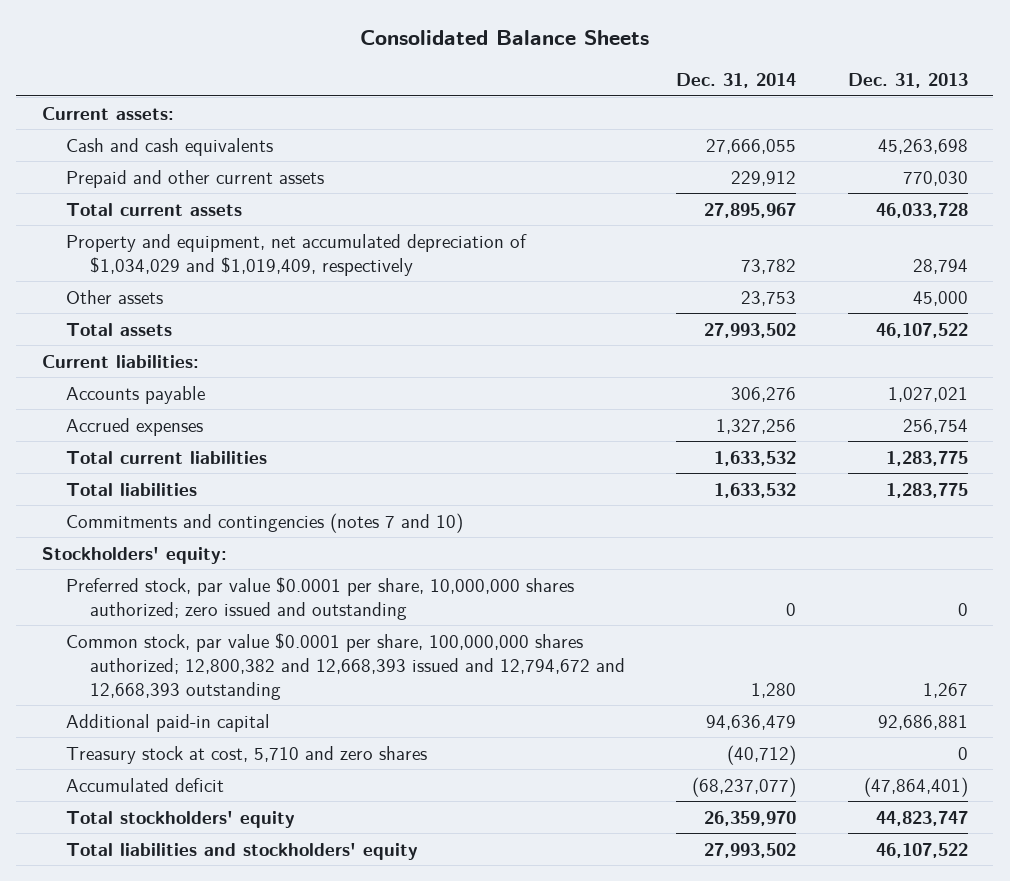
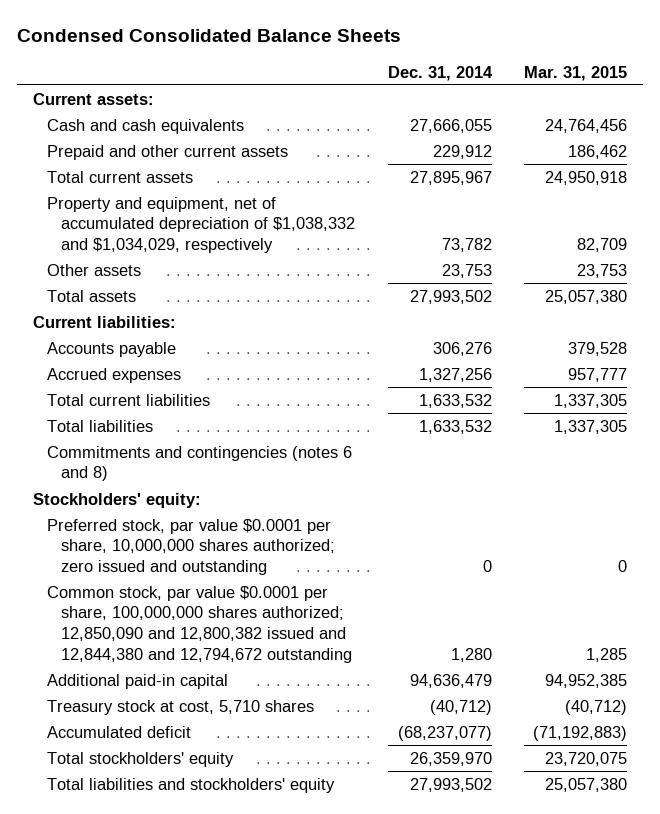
[359,30,649,46] Consolidated Balance Sheets -> [16,29,401,43] Condensed Consolidated Balance Sheets
[847,73,968,89] Dec. 31, 2013 -> none
none -> [523,65,627,81] Mar. 31, 2015
[65,233,527,276] Property and equipment, net accumulated depreciation of $1,034,029 and $1,019,409, respectively -> [47,196,356,254] Property and equipment, net of accumulated depreciation of $1,038,332 and $1,034,029, respectively
[65,512,463,533] Commitments and contingencies (notes 7 and 10) -> [47,445,353,482] Commitments and contingencies (notes 6 and 8)
[65,632,626,700] Common stock, par value $0.0001 per share, 100,000,000 shares authorized; 12,800,382 and 12,668,393 issued and 12,794,672 and 12,668,393 outstanding -> [47,585,353,664] Common stock, par value $0.0001 per share, 100,000,000 shares authorized; 12,850,090 and 12,800,382 issued and 12,844,380 and 12,794,672 outstanding
[65,745,427,764] Treasury stock at cost, 5,710 and zero shares -> [47,699,315,715] Treasury stock at cost, 5,710 shares

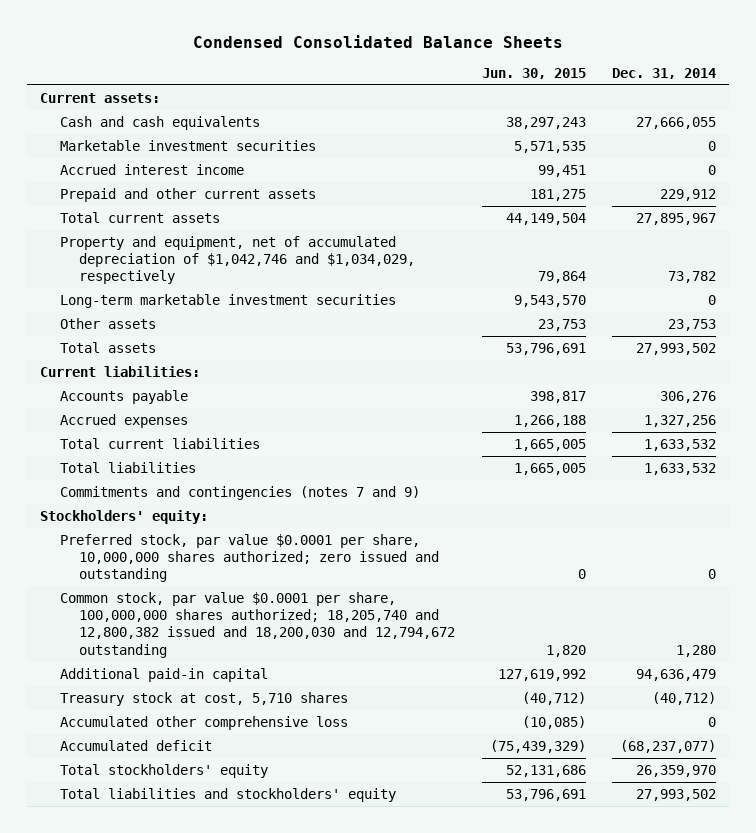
[523,65,627,81] Mar. 31, 2015 -> none
none -> [481,67,586,79] Jun. 30, 2015
none -> [59,139,316,151] Marketable investment securities
none -> [59,163,244,175] Accrued interest income
[47,196,356,254] Property and equipment, net of accumulated depreciation of $1,038,332 and $1,034,029, respectively -> [59,235,416,285] Property and equipment, net of accumulated depreciation of $1,042,746 and $1,034,029, respectively
none -> [59,293,396,308] Long-term marketable investment securities
[47,445,353,482] Commitments and contingencies (notes 6 and 8) -> [59,485,420,500] Commitments and contingencies (notes 7 and 9)
[47,585,353,664] Common stock, par value $0.0001 per share, 100,000,000 shares authorized; 12,850,090 and 12,800,382 issued and 12,844,380 and 12,794,672 outstanding -> [59,591,456,658] Common stock, par value $0.0001 per share, 100,000,000 shares authorized; 18,205,740 and 12,800,382 issued and 18,200,030 and 12,794,672 outstanding
none -> [59,715,348,730] Accumulated other comprehensive loss

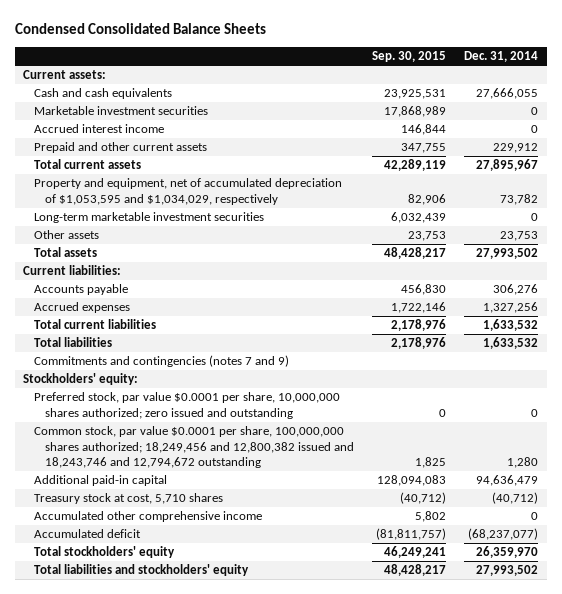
[481,67,586,79] Jun. 30, 2015 -> none
none -> [372,51,447,63] Sep. 30, 2015
[59,235,416,285] Property and equipment, net of accumulated depreciation of $1,042,746 and $1,034,029, respectively -> [34,178,343,205] Property and equipment, net of accumulated depreciation of $1,053,595 and $1,034,029, respectively
[59,591,456,658] Common stock, par value $0.0001 per share, 100,000,000 shares authorized; 18,205,740 and 12,800,382 issued and 18,200,030 and 12,794,672 outstanding -> [34,426,355,468] Common stock, par value $0.0001 per share, 100,000,000 shares authorized; 18,249,456 and 12,800,382 issued and 18,243,746 and 12,794,672 outstanding
[59,715,348,730] Accumulated other comprehensive loss -> [34,511,263,523] Accumulated other comprehensive income

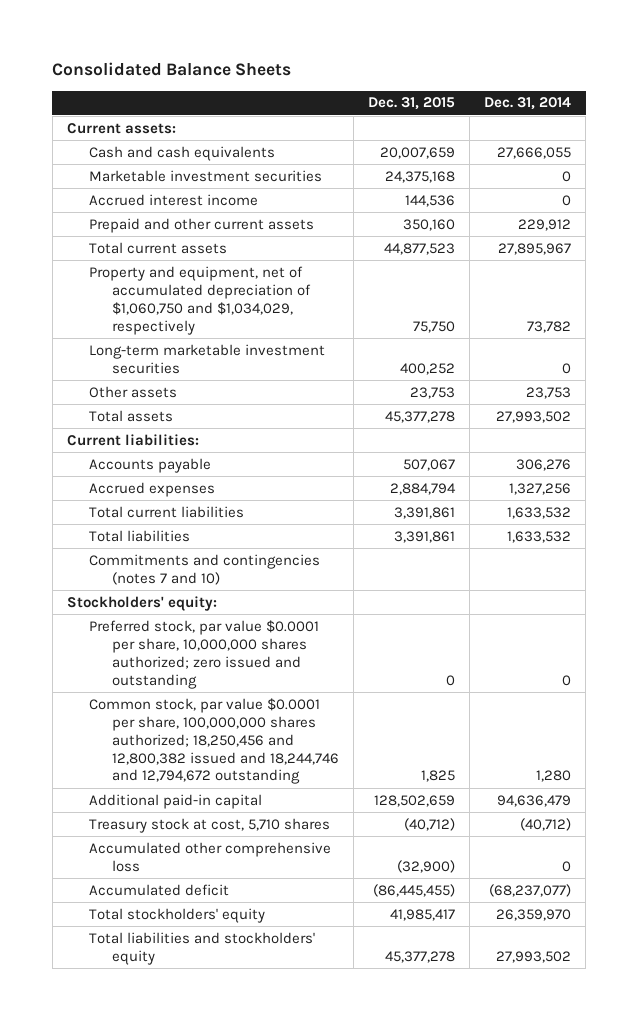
[14,23,266,35] Condensed Consolidated Balance Sheets -> [52,62,292,77] Consolidated Balance Sheets
[372,51,447,63] Sep. 30, 2015 -> none
none -> [368,97,456,111] Dec. 31, 2015
[34,178,343,205] Property and equipment, net of accumulated depreciation of $1,053,595 and $1,034,029, respectively -> [89,265,312,335] Property and equipment, net of accumulated depreciation of $1,060,750 and $1,034,029, respectively
[34,355,290,368] Commitments and contingencies (notes 7 and 9) -> [89,553,321,585] Commitments and contingencies (notes 7 and 10)
[34,426,355,468] Common stock, par value $0.0001 per share, 100,000,000 shares authorized; 18,249,456 and 12,800,382 issued and 18,243,746 and 12,794,672 outstanding -> [89,697,340,785] Common stock, par value $0.0001 per share, 100,000,000 shares authorized; 18,250,456 and 12,800,382 issued and 18,244,746 and 12,794,672 outstanding
[34,511,263,523] Accumulated other comprehensive income -> [89,841,332,872] Accumulated other comprehensive loss

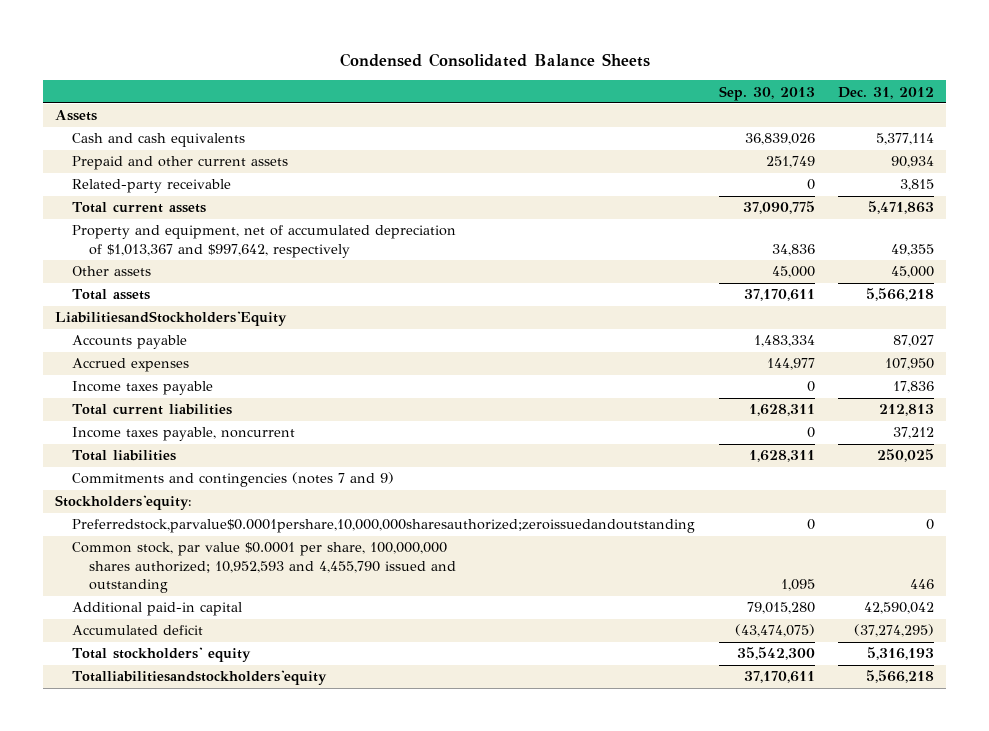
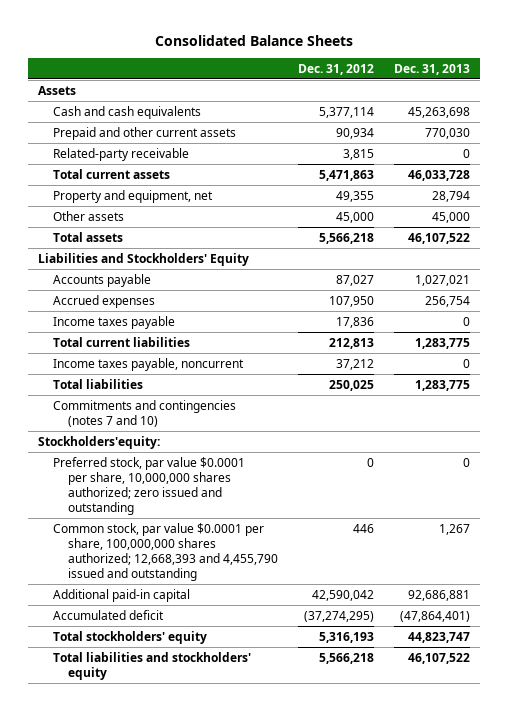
[339,52,650,67] Condensed Consolidated Balance Sheets -> [154,35,353,47] Consolidated Balance Sheets
[718,85,815,101] Sep. 30, 2013 -> none
none -> [394,63,471,75] Dec. 31, 2013
[72,225,457,258] Property and equipment, net of accumulated depreciation of $1,013,367 and $997,642, respectively -> [52,189,213,203] Property and equipment, net
[55,311,288,327] LiabilitiesandStockholders'Equity -> [37,252,249,266] Liabilities and Stockholders' Equity
[72,472,395,488] Commitments and contingencies (notes 7 and 9) -> [52,399,236,427] Commitments and contingencies (notes 7 and 10)
[72,519,696,534] Preferredstock,parvalue$0.0001pershare,10,000,000sharesauthorized;zeroissuedandoutstanding -> [52,456,245,515] Preferred stock, par value $0.0001 per share, 10,000,000 shares authorized; zero issued and outstanding
[72,542,456,594] Common stock, par value $0.0001 per share, 100,000,000 shares authorized; 10,952,593 and 4,455,790 issued and outstanding -> [52,522,279,581] Common stock, par value $0.0001 per share, 100,000,000 shares authorized; 12,668,393 and 4,455,790 issued and outstanding
[72,670,328,686] Totalliabilitiesandstockholders'equity -> [52,651,251,680] Total liabilities and stockholders' equity

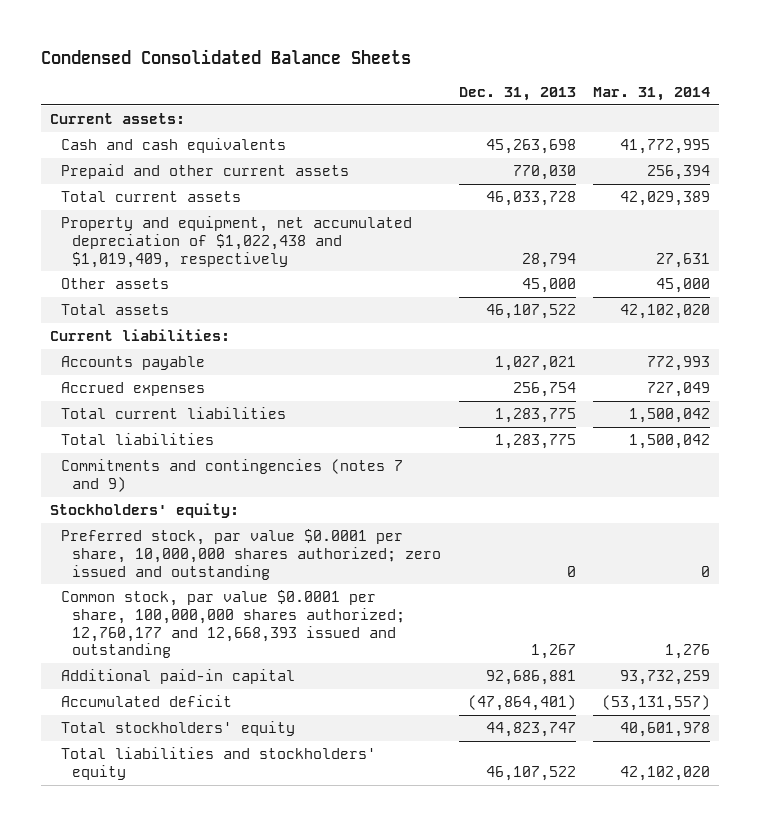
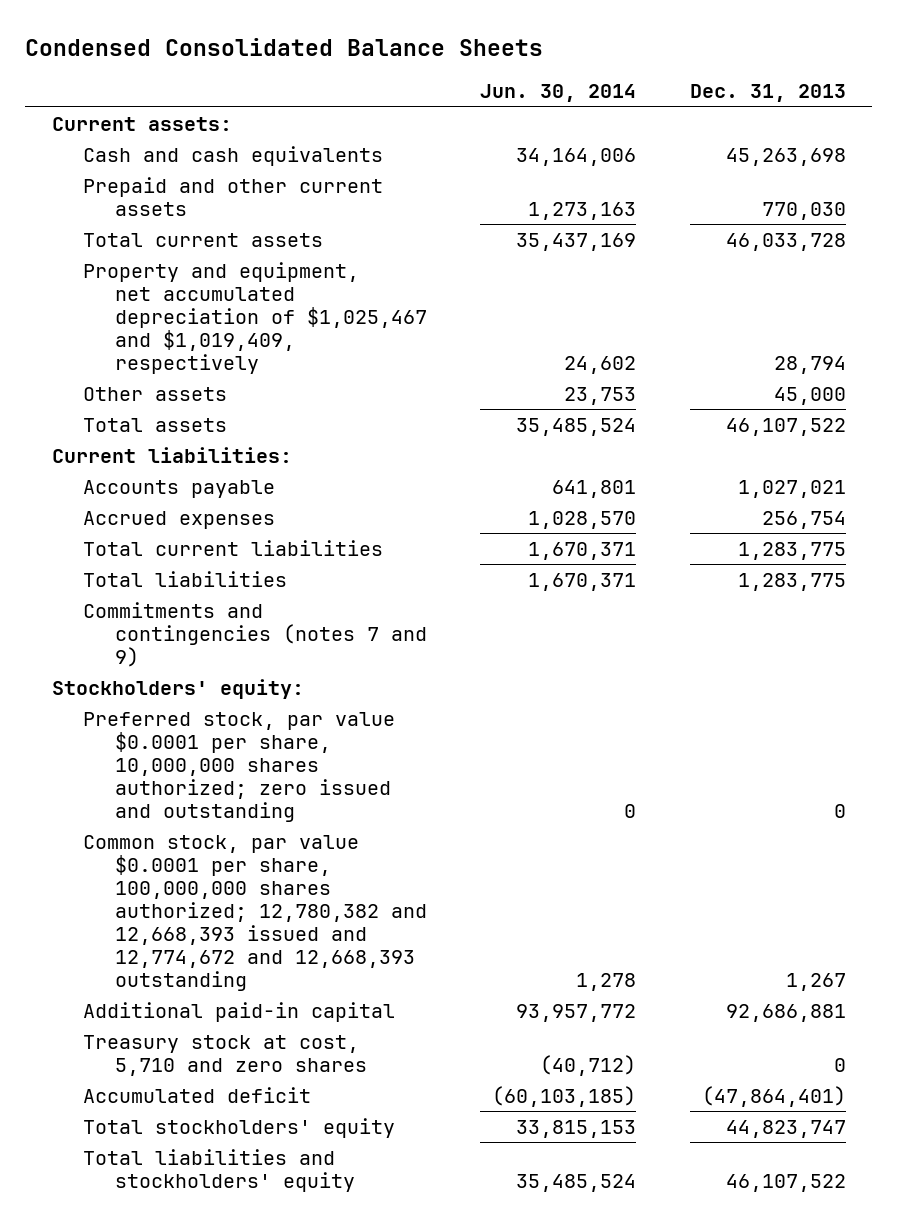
[593,87,711,102] Mar. 31, 2014 -> none
none -> [480,84,637,103] Jun. 30, 2014
[61,216,413,268] Property and equipment, net accumulated depreciation of $1,022,438 and $1,019,409, respectively -> [83,261,427,374] Property and equipment, net accumulated depreciation of $1,025,467 and $1,019,409, respectively
[61,590,406,659] Common stock, par value $0.0001 per share, 100,000,000 shares authorized; 12,760,177 and 12,668,393 issued and outstanding -> [83,834,427,991] Common stock, par value $0.0001 per share, 100,000,000 shares authorized; 12,780,382 and 12,668,393 issued and 12,774,672 and 12,668,393 outstanding
none -> [83,1034,367,1076] Treasury stock at cost, 5,710 and zero shares

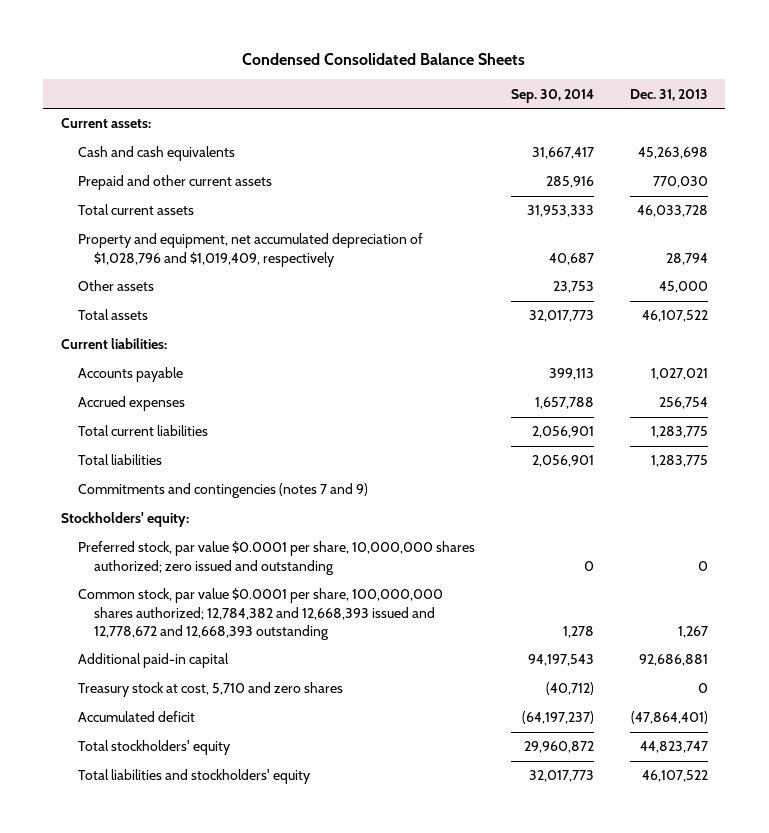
[480,84,637,103] Jun. 30, 2014 -> none
none -> [510,88,594,103] Sep. 30, 2014
[83,261,427,374] Property and equipment, net accumulated depreciation of $1,025,467 and $1,019,409, respectively -> [77,233,423,267] Property and equipment, net accumulated depreciation of $1,028,796 and $1,019,409, respectively
[83,834,427,991] Common stock, par value $0.0001 per share, 100,000,000 shares authorized; 12,780,382 and 12,668,393 issued and 12,774,672 and 12,668,393 outstanding -> [77,588,443,640] Common stock, par value $0.0001 per share, 100,000,000 shares authorized; 12,784,382 and 12,668,393 issued and 12,778,672 and 12,668,393 outstanding

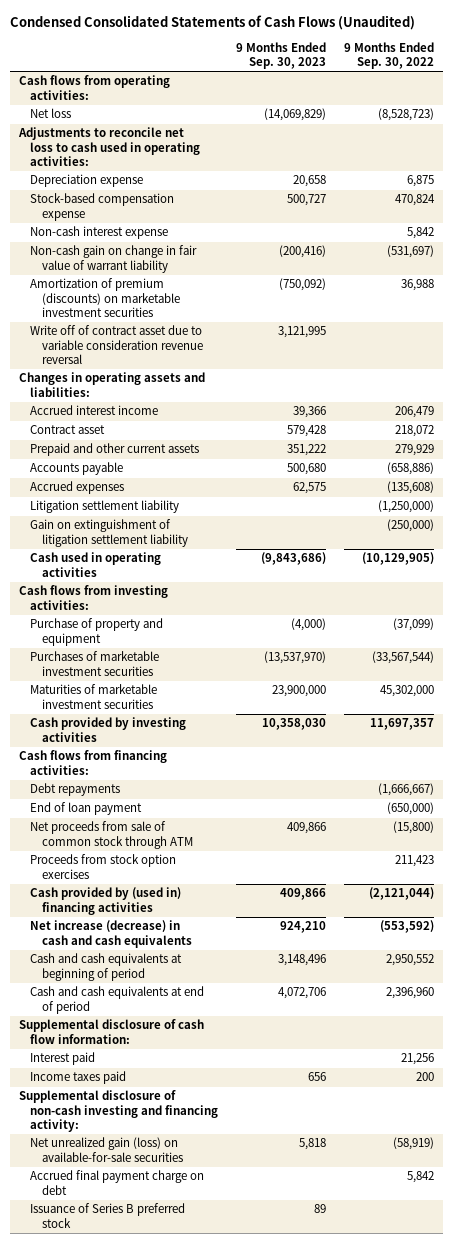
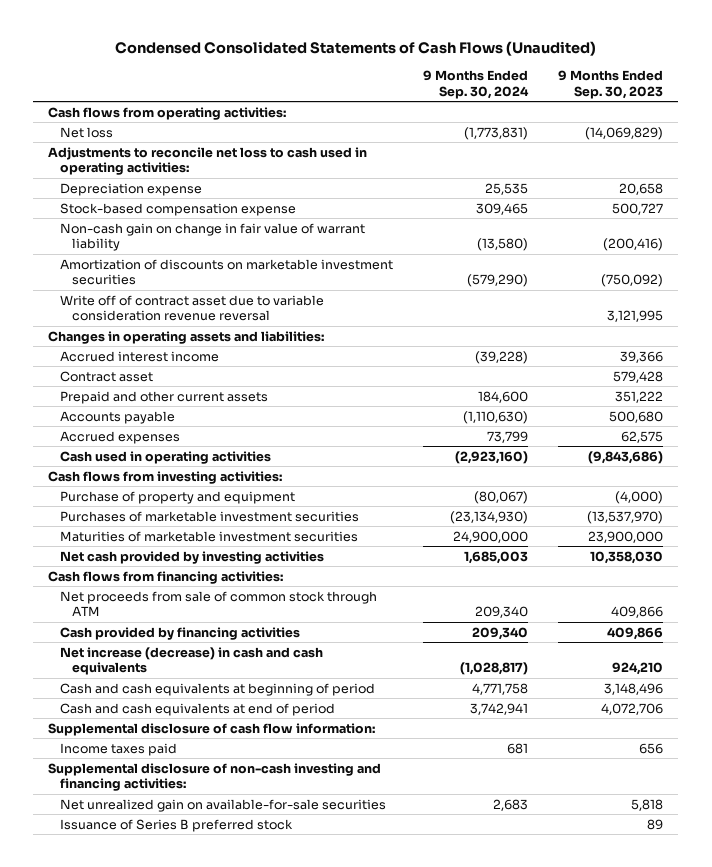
[344,41,435,70] 9 Months Ended Sep. 30, 2022 -> none
none -> [423,69,530,99] 9 Months Ended Sep. 30, 2024
[30,226,169,240] Non-cash interest expense -> none
[30,278,181,318] Amortization of premium (discounts) on marketable investment securities -> [60,258,394,286] Amortization of discounts on marketable investment securities
[30,500,180,514] Litigation settlement liability -> none
[30,519,189,547] Gain on extinguishment of litigation settlement liability -> none
[30,717,187,742] Cash provided by investing activities -> [60,550,325,564] Net cash provided by investing activities
[30,783,121,797] Debt repayments -> none
[30,802,143,816] End of loan payment -> none
[30,854,177,879] Proceeds from stock option exercises -> none
[30,887,182,915] Cash provided by (used in) financing activities -> [60,626,301,640] Cash provided by financing activities
[30,1052,96,1066] Interest paid -> none
[30,1170,205,1195] Accrued final payment charge on debt -> none
[18,1090,219,1133] Supplemental disclosure of non-cash investing and financing activity: -> [48,762,382,792] Supplemental disclosure of non-cash investing and financing activities:
[30,1137,184,1162] Net unrealized gain (loss) on available-for-sale securities -> [60,798,387,812] Net unrealized gain on available-for-sale securities

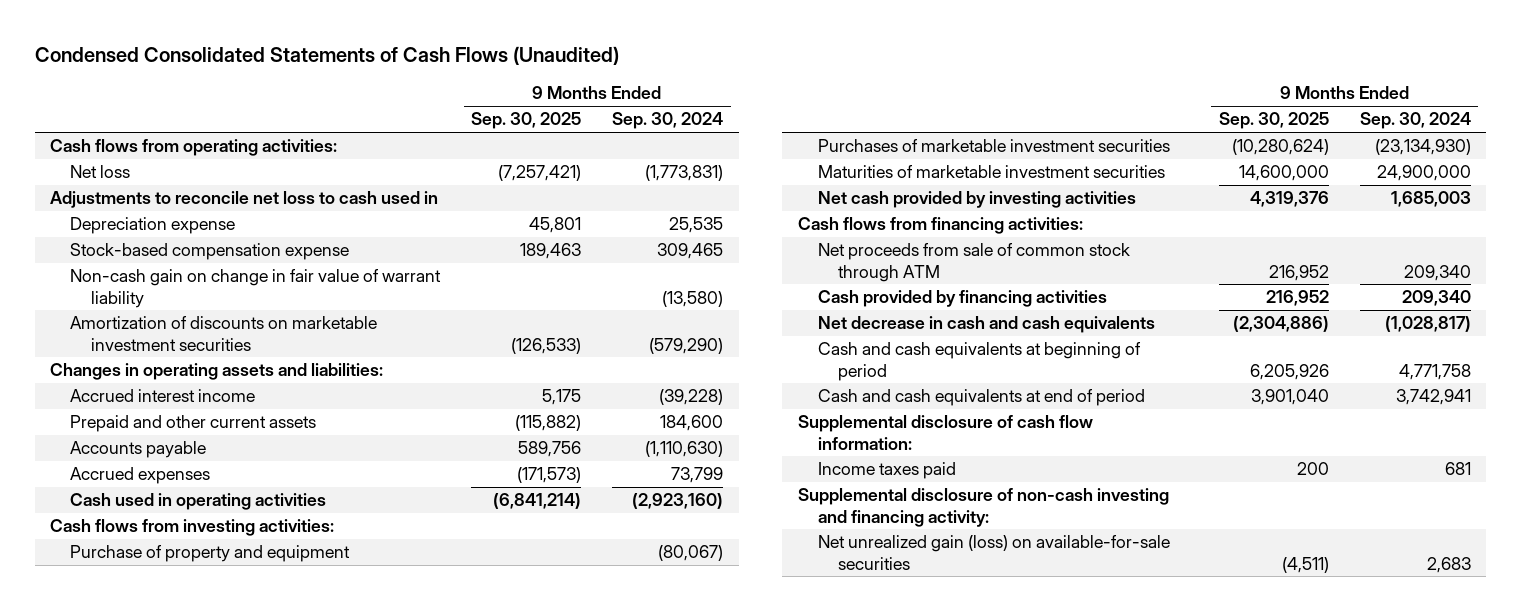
[558,69,664,99] 9 Months Ended Sep. 30, 2023 -> none
none -> [471,112,582,130] Sep. 30, 2025
[48,146,368,176] Adjustments to reconcile net loss to cash used in operating activities: -> [50,191,439,209] Adjustments to reconcile net loss to cash used in
[60,294,325,322] Write off of contract asset due to variable consideration revenue reversal -> none
[60,370,154,382] Contract asset -> none
[60,646,324,676] Net increase (decrease) in cash and cash equivalents -> [817,316,1155,334] Net decrease in cash and cash equivalents
[60,818,294,832] Issuance of Series B preferred stock -> none
[48,762,382,792] Supplemental disclosure of non-cash investing and financing activities: -> [797,488,1169,527] Supplemental disclosure of non-cash investing and financing activity:
[60,798,387,812] Net unrealized gain on available-for-sale securities -> [817,535,1170,570] Net unrealized gain (loss) on available-for-sale securities

